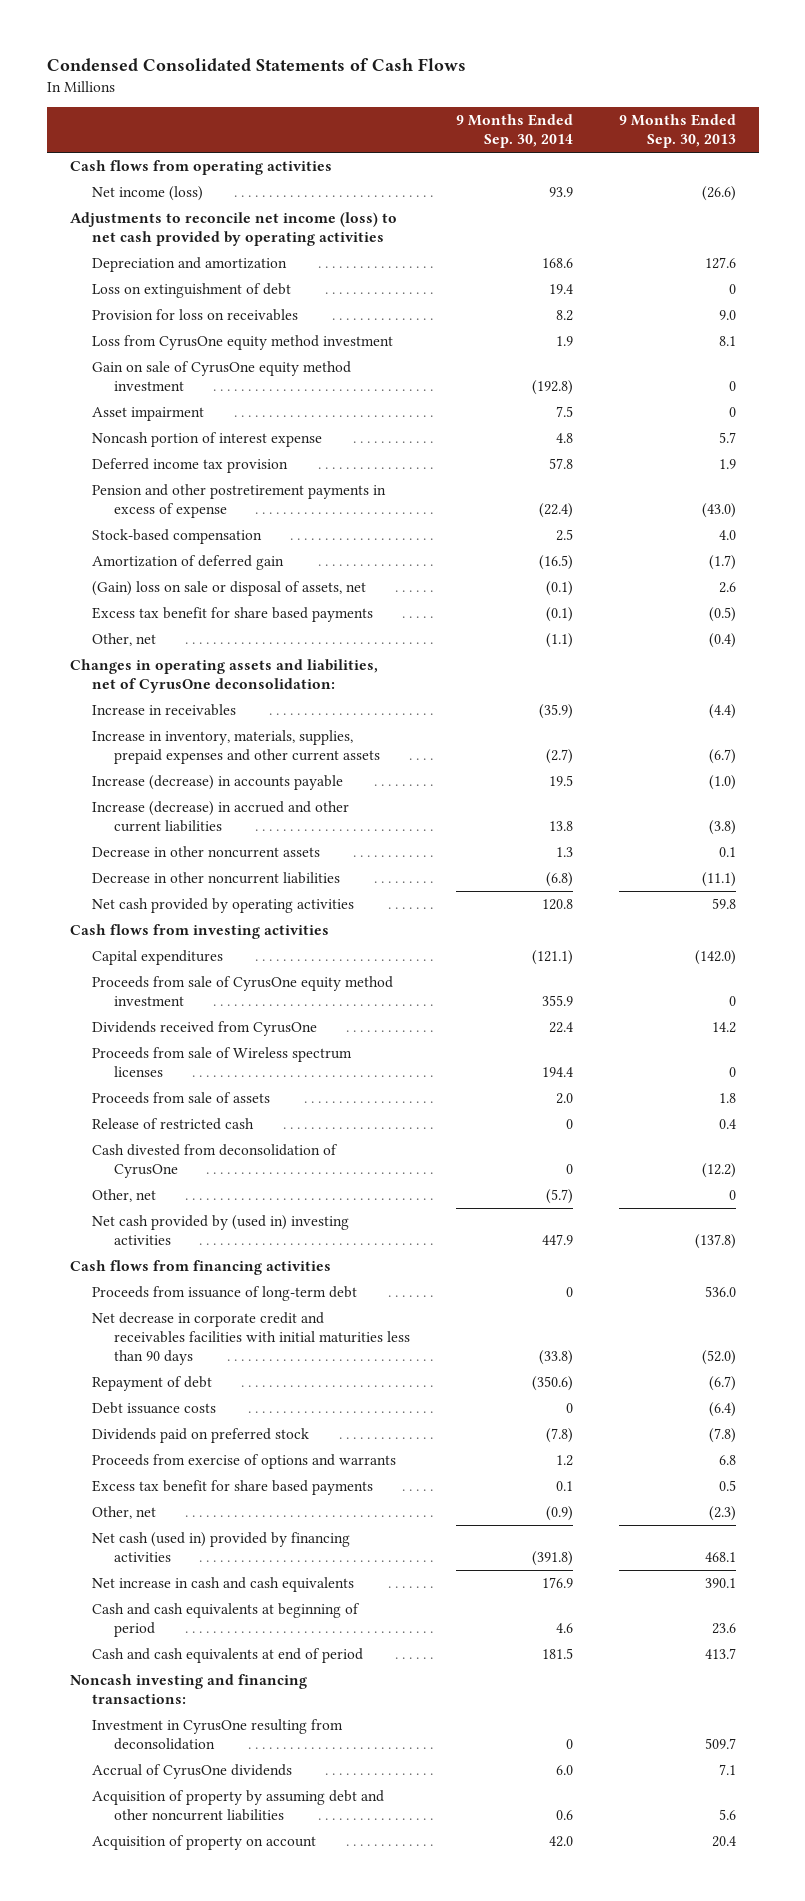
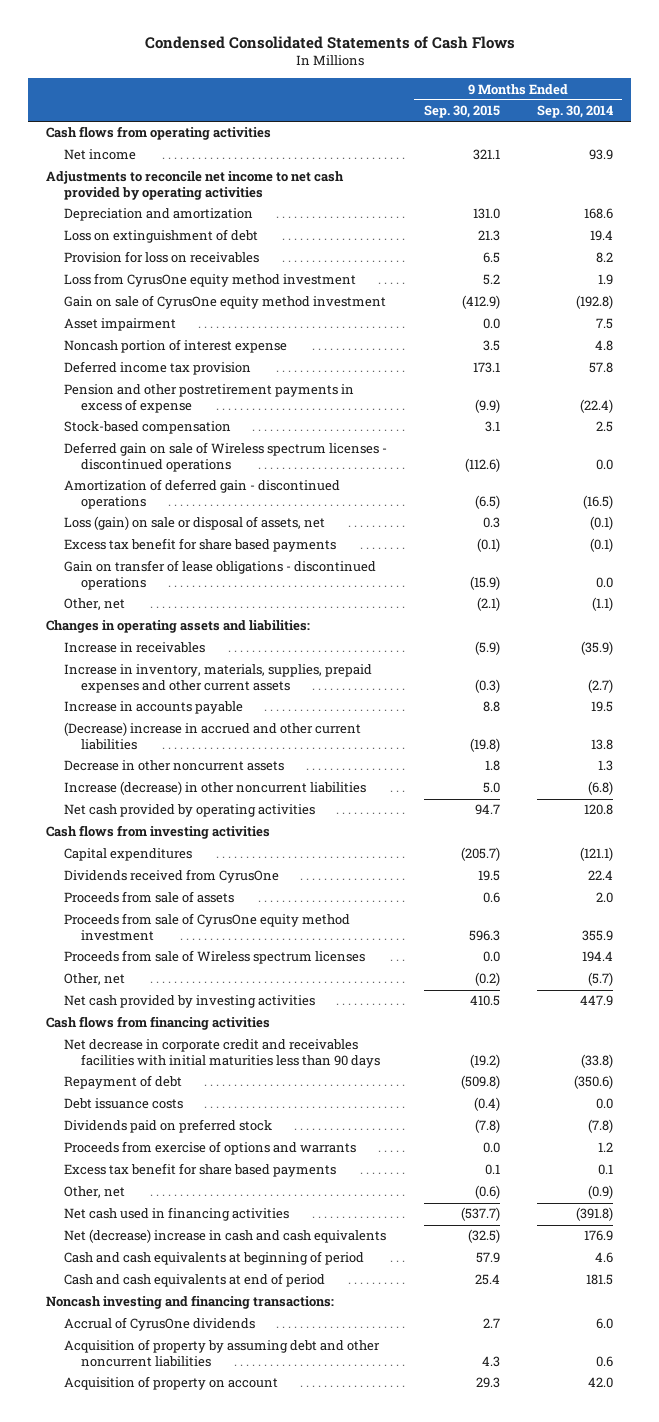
[618,114,736,149] 9 Months Ended Sep. 30, 2013 -> none
none -> [423,105,500,119] Sep. 30, 2015
[91,186,203,202] Net income (loss) -> [63,149,136,161] Net income
[69,212,397,247] Adjustments to reconcile net income (loss) to net cash provided by operating activities -> [46,171,345,200] Adjustments to reconcile net income to net cash provided by operating activities
none -> [63,442,387,472] Deferred gain on sale of Wireless spectrum licenses - discontinued operations
[91,555,284,571] Amortization of deferred gain -> [63,479,340,509] Amortization of deferred gain - discontinued operations
[91,581,366,597] (Gain) loss on sale or disposal of assets, net -> [63,516,325,531] Loss (gain) on sale or disposal of assets, net
none -> [63,560,376,590] Gain on transfer of lease obligations - discontinued operations
[69,659,378,694] Changes in operating assets and liabilities, net of CyrusOne deconsolidation: -> [46,620,311,634] Changes in operating assets and liabilities:
[91,775,343,791] Increase (decrease) in accounts payable -> [63,701,243,715] Increase in accounts payable
[91,801,349,833] Increase (decrease) in accrued and other current liabilities -> [63,722,361,750] (Decrease) increase in accrued and other current liabilities
[91,872,340,885] Decrease in other noncurrent liabilities -> [63,781,366,796] Increase (decrease) in other noncurrent liabilities
[91,1118,254,1131] Release of restricted cash -> none
[91,1144,338,1179] Cash divested from deconsolidation of CyrusOne -> none
[91,976,393,1007] Proceeds from sale of CyrusOne equity method investment -> [63,913,350,941] Proceeds from sale of CyrusOne equity method investment
[91,1047,352,1078] Proceeds from sale of Wireless spectrum licenses -> [63,950,365,965] Proceeds from sale of Wireless spectrum licenses
[91,1215,349,1246] Net cash provided by (used in) investing activities -> [63,995,315,1009] Net cash provided by investing activities
[91,1286,357,1302] Proceeds from issuance of long-term debt -> none
[565,1403,573,1414] 0 -> [595,1098,613,1110] 0.0
[91,1532,350,1563] Net cash (used in) provided by financing activities -> [63,1207,289,1222] Net cash used in financing activities
[91,1577,354,1593] Net increase in cash and cash equivalents -> [63,1229,386,1244] Net (decrease) increase in cash and cash equivalents
[91,1719,343,1751] Investment in CyrusOne resulting from deconsolidation -> none

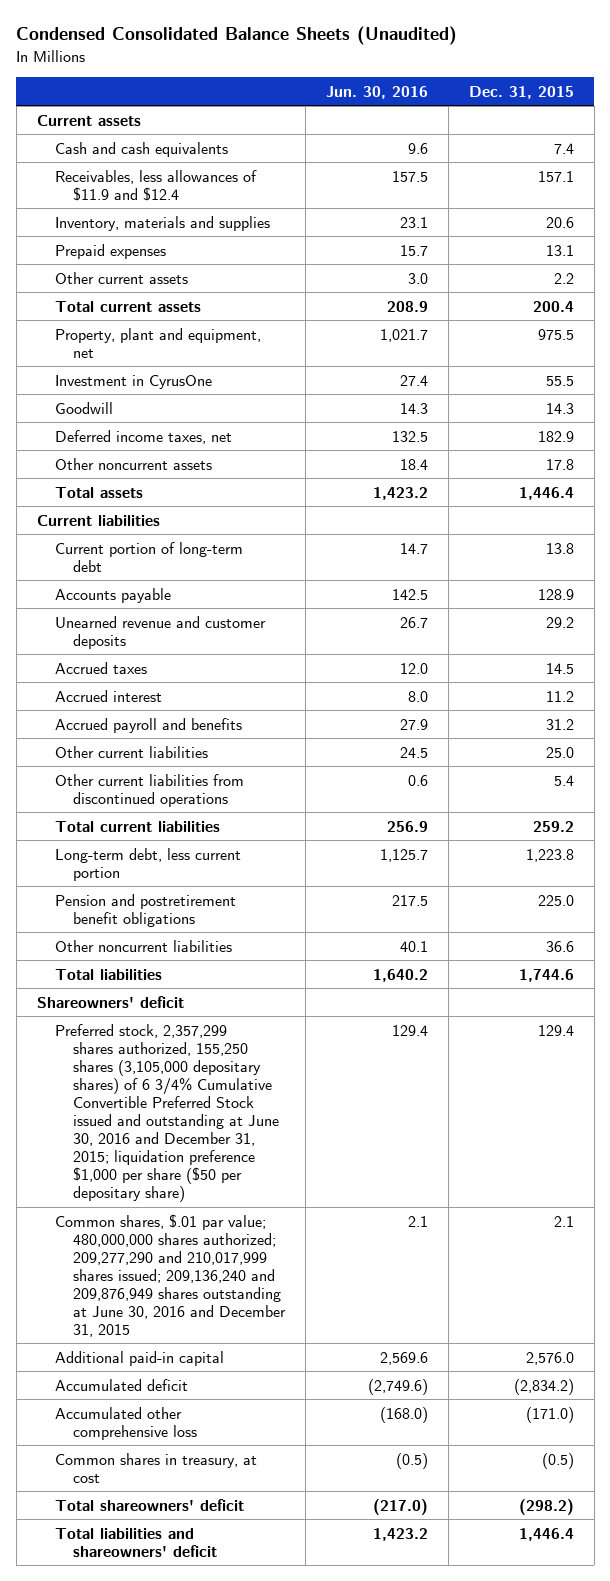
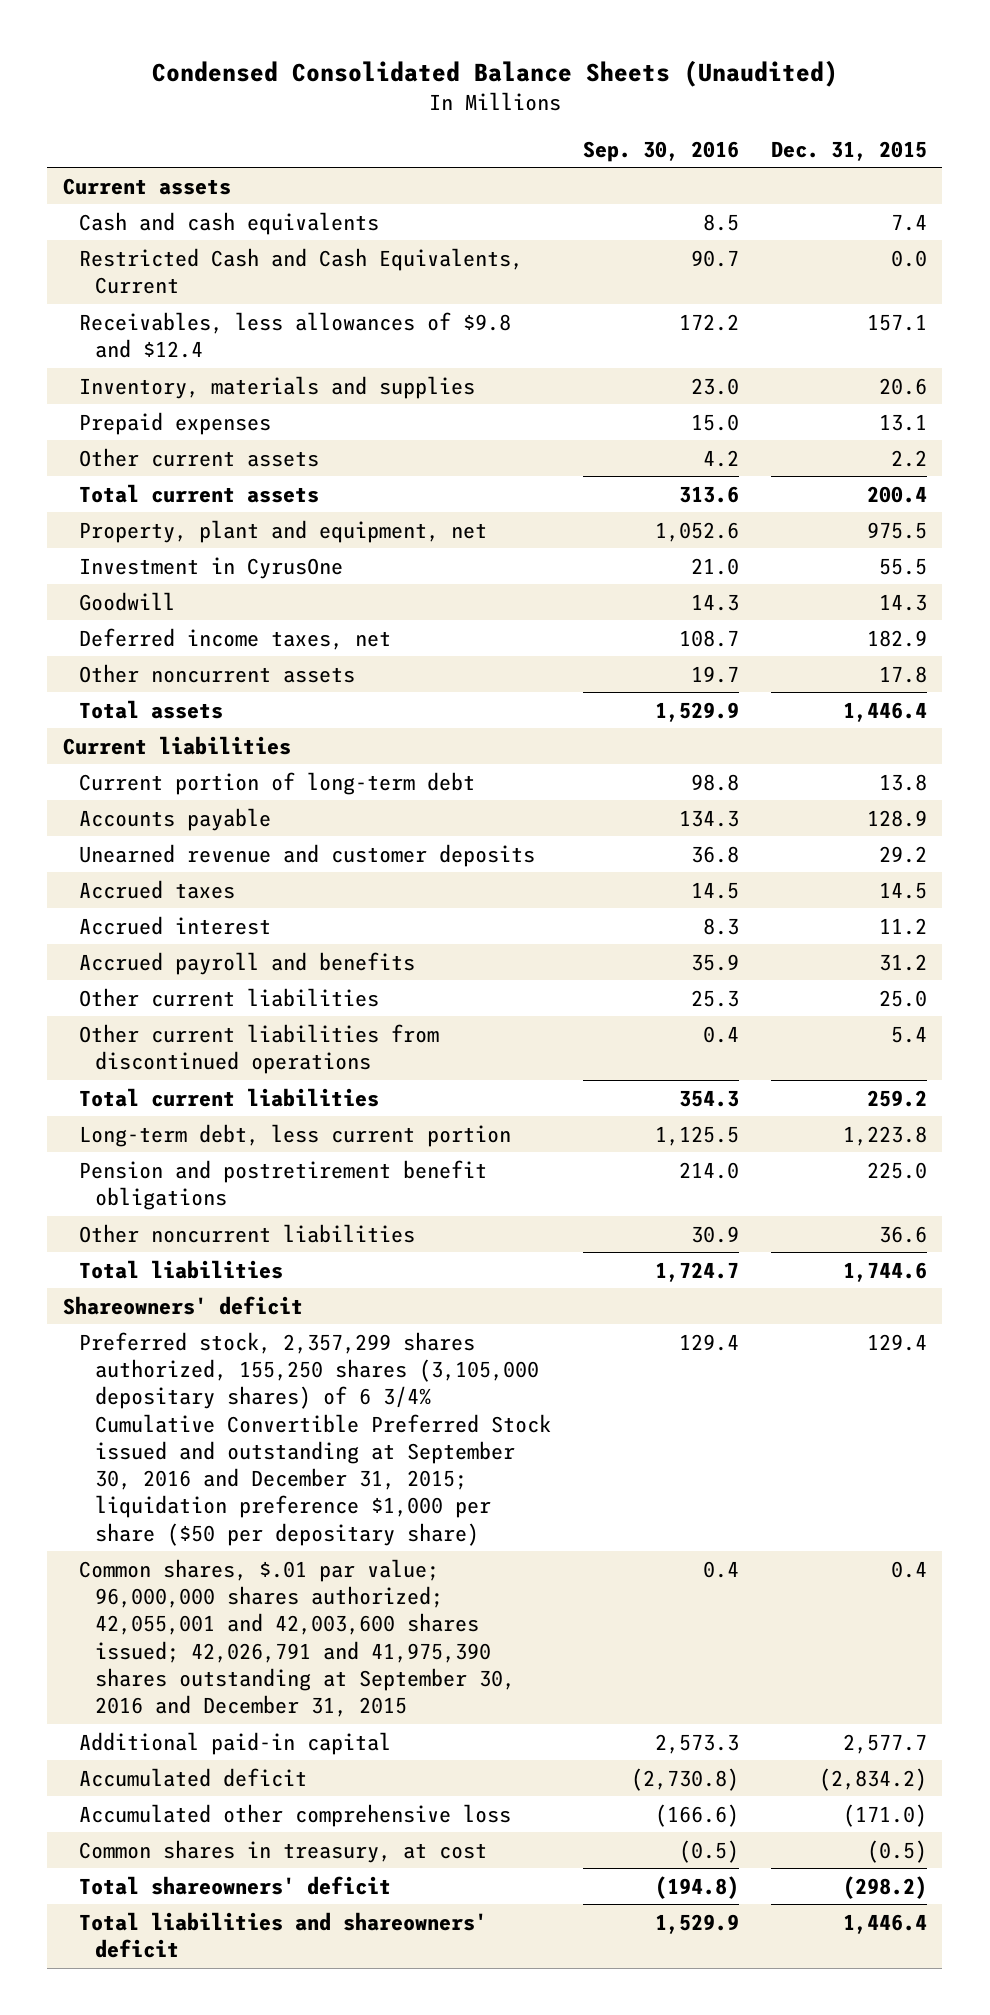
[325,85,428,99] Jun. 30, 2016 -> none
none -> [582,140,739,162] Sep. 30, 2016
none -> [79,247,524,295] Restricted Cash and Cash Equivalents, Current
[54,169,257,201] Receivables, less allowances of $11.9 and $12.4 -> [79,311,512,359] Receivables, less allowances of $9.8 and $12.4
[54,1023,279,1203] Preferred stock, 2,357,299 shares authorized, 155,250 shares (3,105,000 depositary shares) of 6 3/4% Cumulative Convertible Preferred Stock issued and outstanding at June 30, 2016 and December 31, 2015; liquidation preference $1,000 per share ($50 per depositary share) -> [79,1331,552,1546] Preferred stock, 2,357,299 shares authorized, 155,250 shares (3,105,000 depositary shares) of 6 3/4% Cumulative Convertible Preferred Stock issued and outstanding at September 30, 2016 and December 31, 2015; liquidation preference $1,000 per share ($50 per depositary share)
[54,1213,286,1337] Common shares, $.01 par value; 480,000,000 shares authorized; 209,277,290 and 210,017,999 shares issued; 209,136,240 and 209,876,949 shares outstanding at June 30, 2016 and December 31, 2015 -> [79,1558,516,1718] Common shares, $.01 par value; 96,000,000 shares authorized; 42,055,001 and 42,003,600 shares issued; 42,026,791 and 41,975,390 shares outstanding at September 30, 2016 and December 31, 2015
[553,1215,574,1227] 2.1 -> [890,1560,927,1578] 0.4
[525,1351,574,1365] 2,576.0 -> [842,1733,927,1754] 2,577.7

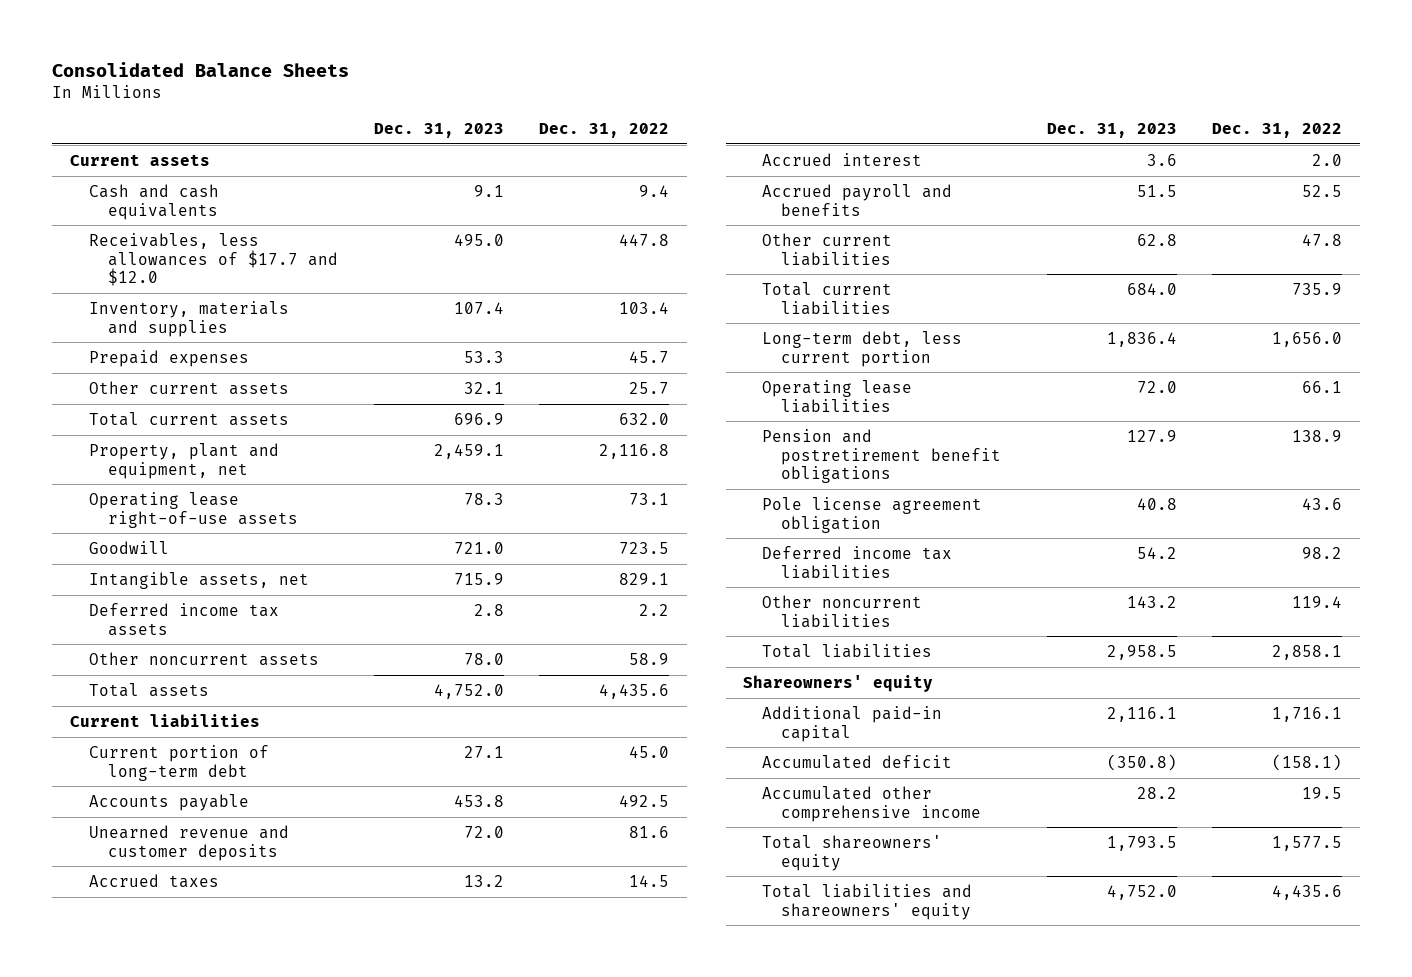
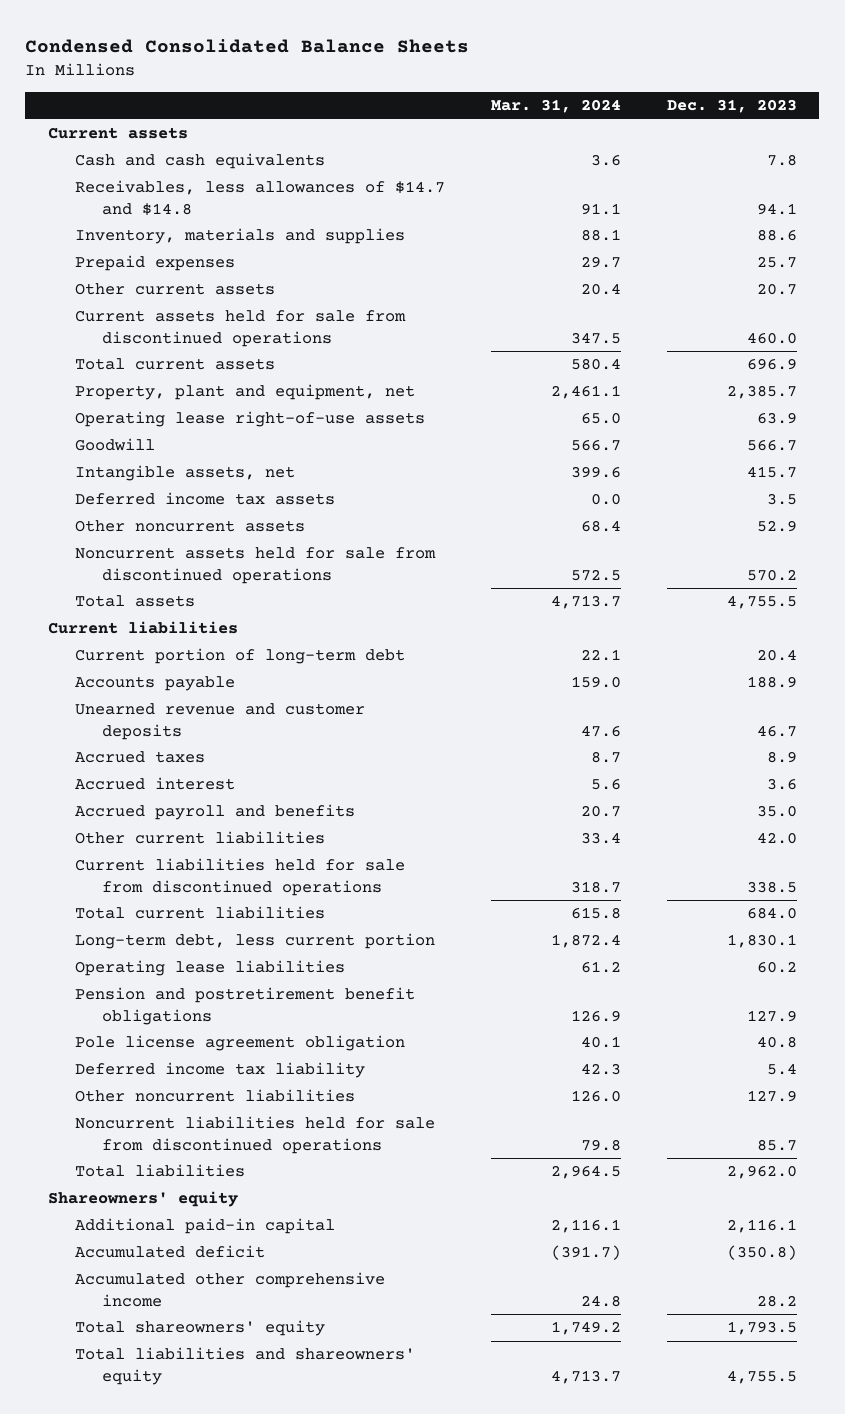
[52,61,350,77] Consolidated Balance Sheets -> [25,38,470,53] Condensed Consolidated Balance Sheets
[538,122,669,138] Dec. 31, 2022 -> none
none -> [490,99,621,114] Mar. 31, 2024
[473,184,504,197] 9.1 -> [766,154,797,167] 7.8
[89,232,339,287] Receivables, less allowances of $17.7 and $12.0 -> [75,180,446,216] Receivables, less allowances of $14.7 and $14.8
[453,233,504,246] 495.0 -> [756,202,797,215] 94.1
[453,301,504,314] 107.4 -> [756,229,797,242] 88.6
[463,350,504,363] 53.3 -> [756,256,797,269] 25.7
[463,381,504,394] 32.1 -> [756,283,797,296] 20.7
none -> [75,310,407,347] Current assets held for sale from discontinued operations
[433,443,504,459] 2,459.1 -> [726,385,797,400] 2,385.7
[463,492,504,505] 78.3 -> [756,412,797,425] 63.9
[453,541,504,554] 721.0 -> [746,439,797,452] 566.7
[453,572,504,585] 715.9 -> [746,466,797,479] 415.7
[473,603,504,616] 2.8 -> [766,493,797,506] 3.5
[463,652,504,665] 78.0 -> [756,520,797,533] 52.9
none -> [75,547,437,584] Noncurrent assets held for sale from discontinued operations
[433,683,504,699] 4,752.0 -> [726,595,797,610] 4,755.5
[463,745,504,758] 27.1 -> [756,649,797,662] 20.4
[453,794,504,807] 453.8 -> [746,676,797,689] 188.9
[463,825,504,838] 72.0 -> [756,724,797,737] 46.7
[463,874,504,887] 13.2 -> [766,751,797,764] 8.9
[1136,184,1177,197] 51.5 -> [756,805,797,818] 35.0
[1136,233,1177,246] 62.8 -> [756,832,797,845] 42.0
none -> [75,858,406,896] Current liabilities held for sale from discontinued operations
[1106,331,1177,347] 1,836.4 -> [726,934,797,949] 1,830.1
[1136,380,1177,393] 72.0 -> [756,961,797,974] 60.2
[762,545,953,579] Deferred income tax liabilities -> [75,1062,366,1079] Deferred income tax liability
[1136,546,1177,559] 54.2 -> [766,1063,797,1076] 5.4
[1126,595,1177,608] 143.2 -> [746,1090,797,1103] 127.9
none -> [75,1116,436,1154] Noncurrent liabilities held for sale from discontinued operations
[1106,644,1177,660] 2,958.5 -> [726,1165,797,1180] 2,962.0
[1106,884,1177,900] 4,752.0 -> [726,1369,797,1384] 4,755.5

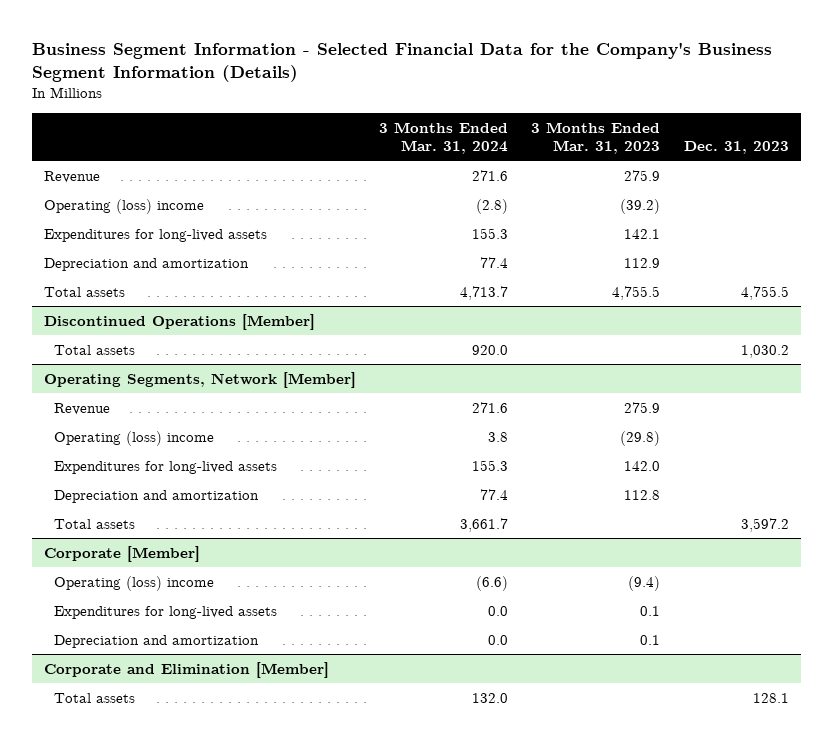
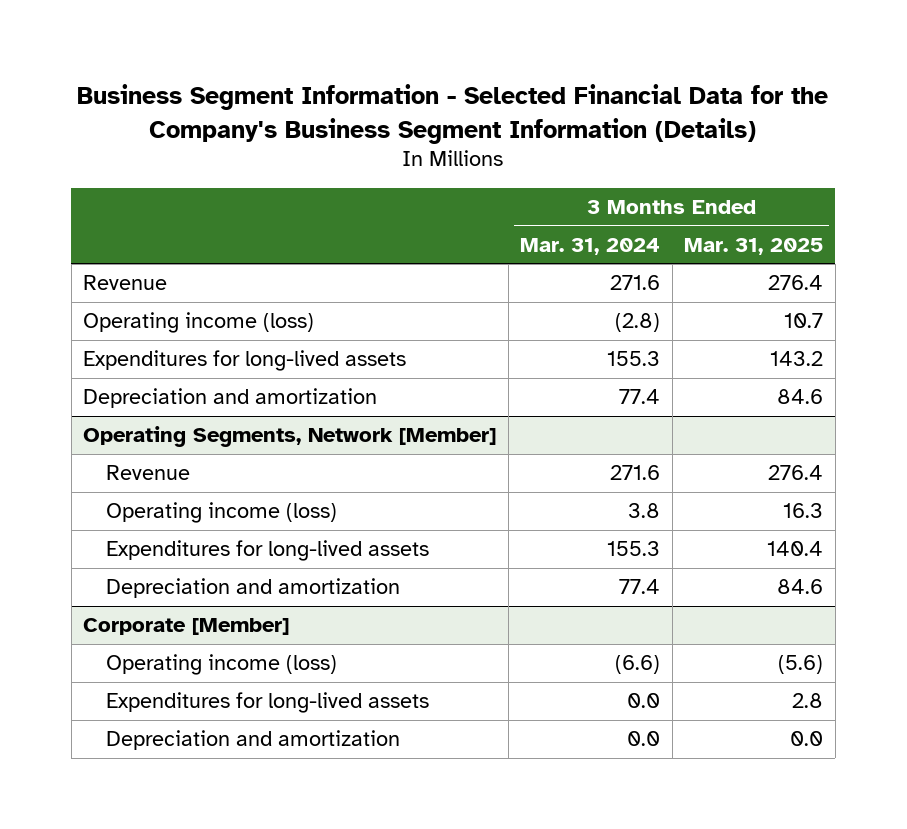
[531,121,661,154] 3 Months Ended Mar. 31, 2023 -> none
[683,140,789,154] Dec. 31, 2023 -> none
none -> [684,237,824,255] Mar. 31, 2025
[43,198,204,214] Operating (loss) income -> [83,312,315,334] Operating income (loss)
[43,286,125,297] Total assets -> none
[43,313,315,330] Discontinued Operations [Member] -> none
[54,344,136,355] Total assets -> none
[54,430,215,446] Operating (loss) income -> [106,502,338,524] Operating income (loss)
[54,518,136,529] Total assets -> none
[54,575,215,591] Operating (loss) income -> [106,654,338,676] Operating income (loss)
[43,661,329,678] Corporate and Elimination [Member] -> none
[54,692,136,703] Total assets -> none

